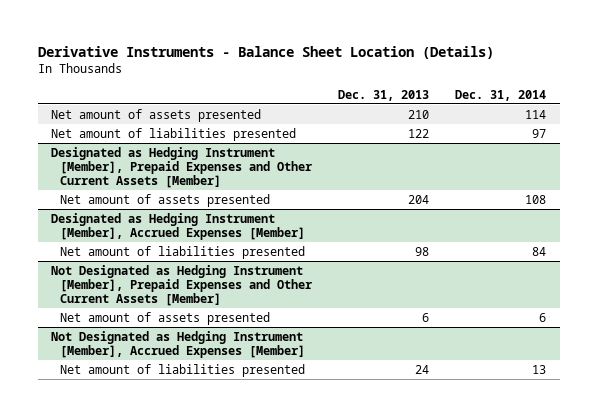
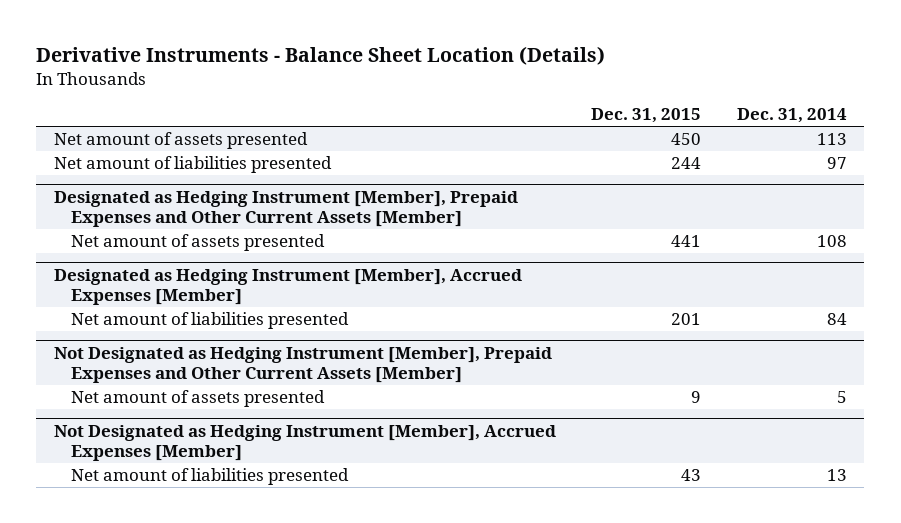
[338,89,430,101] Dec. 31, 2013 -> none
none -> [591,107,702,123] Dec. 31, 2015
[525,109,547,119] 114 -> [816,133,847,146] 113
[539,312,547,322] 6 -> [836,391,847,404] 5

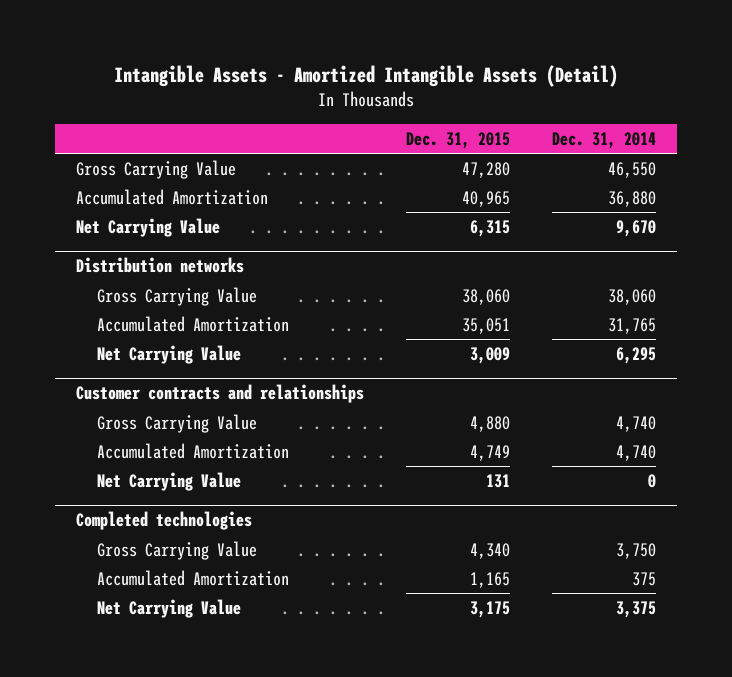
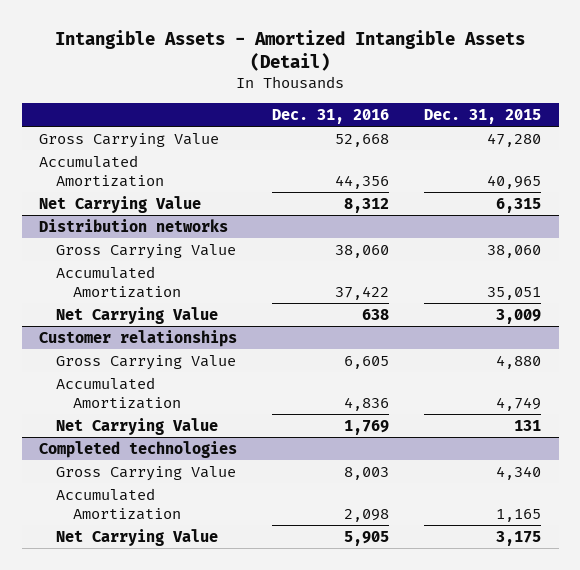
[551,131,656,149] Dec. 31, 2014 -> none
none -> [272,108,390,124] Dec. 31, 2016
[75,384,364,404] Customer contracts and relationships -> [39,329,238,347] Customer relationships

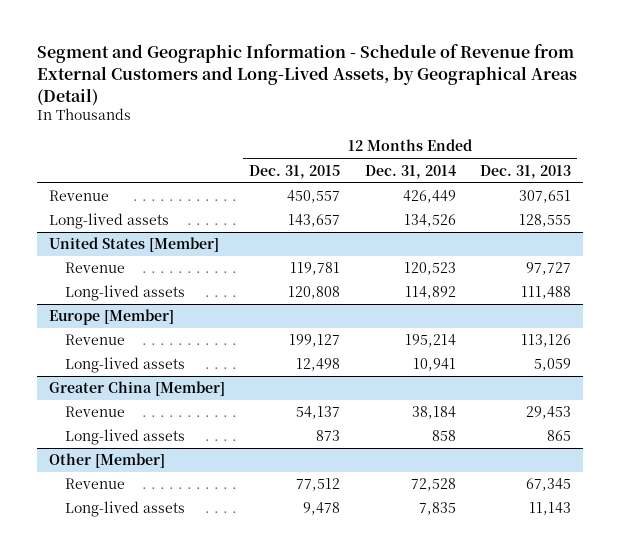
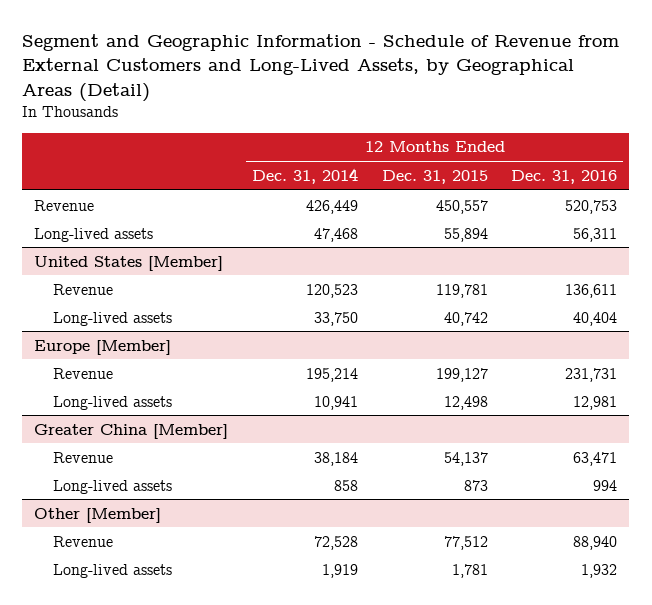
[479,164,571,179] Dec. 31, 2013 -> none
none -> [511,169,618,184] Dec. 31, 2016
[288,214,341,228] 143,657 -> [443,227,488,242] 55,894
[403,214,456,228] 134,526 -> [314,227,359,242] 47,468
[288,286,341,300] 120,808 -> [443,311,488,326] 40,742
[404,286,456,300] 114,892 -> [314,311,359,326] 33,750
[303,502,341,516] 9,478 -> [451,563,488,578] 1,781
[418,502,456,516] 7,835 -> [322,563,359,578] 1,919

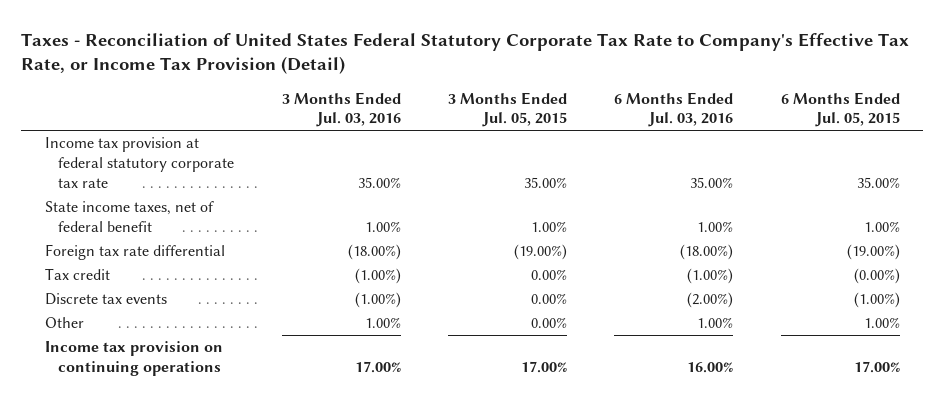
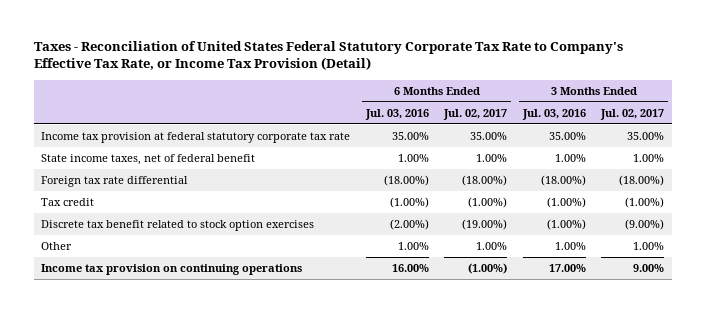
[448,91,568,128] 3 Months Ended Jul. 05, 2015 -> none
[780,91,900,128] 6 Months Ended Jul. 05, 2015 -> none
none -> [443,108,508,120] Jul. 02, 2017
none -> [600,108,665,120] Jul. 02, 2017
[44,293,167,306] Discrete tax events -> none
none -> [41,220,315,232] Discrete tax benefit related to stock option exercises

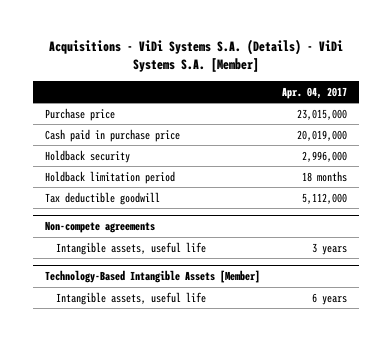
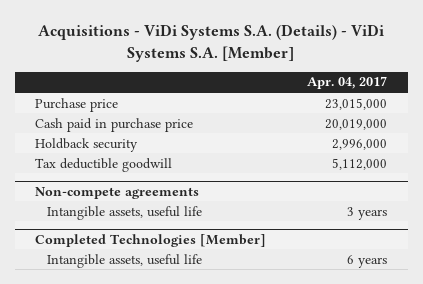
[44,170,175,184] Holdback limitation period -> none
[44,270,260,284] Technology-Based Intangible Assets [Member] -> [35,233,267,247] Completed Technologies [Member]

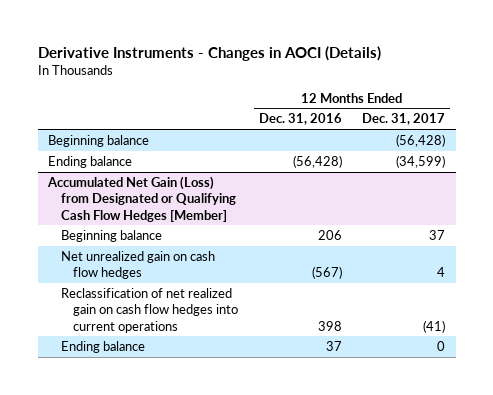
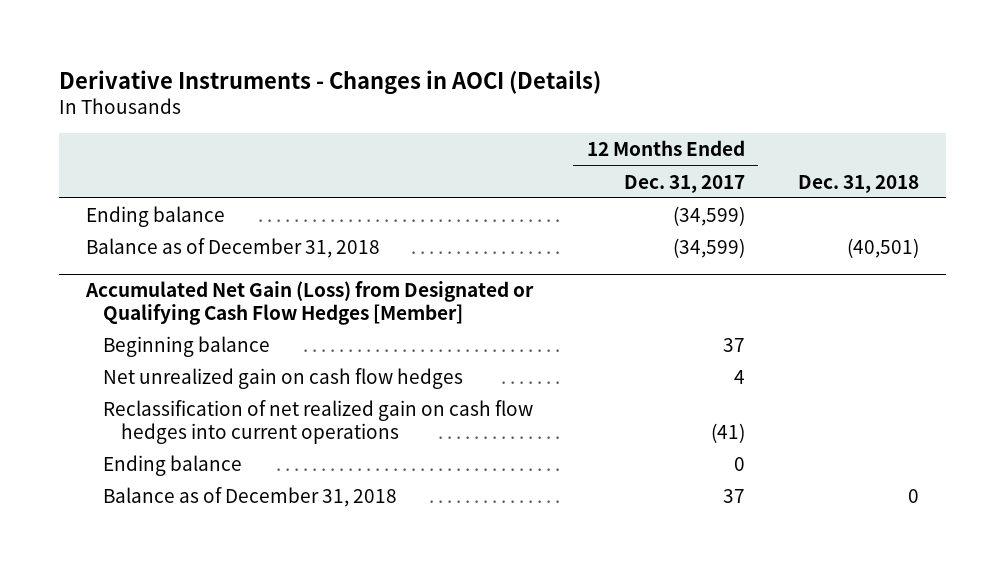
[258,113,342,126] Dec. 31, 2016 -> none
none -> [798,174,920,193] Dec. 31, 2018
[47,134,149,147] Beginning balance -> none
none -> [85,238,380,259] Balance as of December 31, 2018
none -> [103,487,398,508] Balance as of December 31, 2018

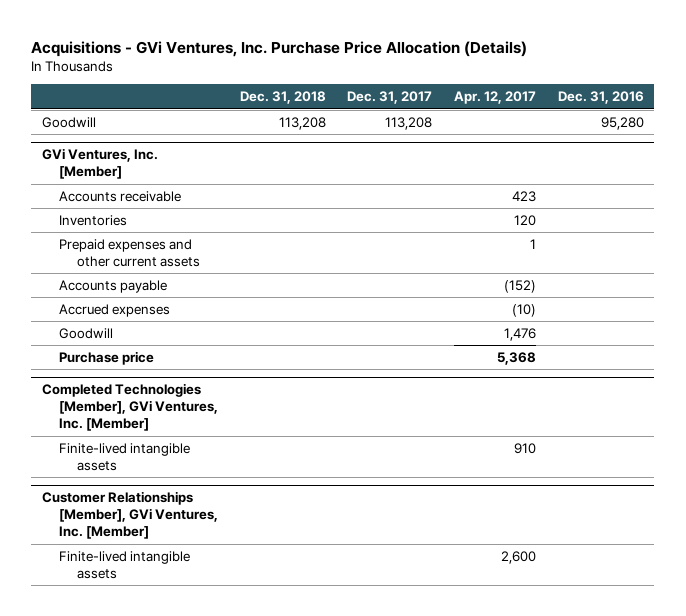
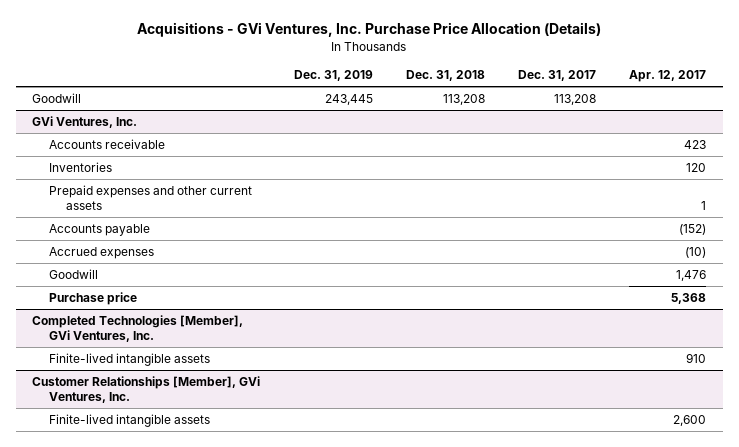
[557,91,644,105] Dec. 31, 2016 -> none
none -> [293,69,373,81] Dec. 31, 2019
[42,148,159,180] GVi Ventures, Inc. [Member] -> [32,115,138,128] GVi Ventures, Inc.
[42,383,219,432] Completed Technologies [Member], GVi Ventures, Inc. [Member] -> [32,314,244,342] Completed Technologies [Member], GVi Ventures, Inc.
[42,491,219,540] Customer Relationships [Member], GVi Ventures, Inc. [Member] -> [32,375,261,403] Customer Relationships [Member], GVi Ventures, Inc.

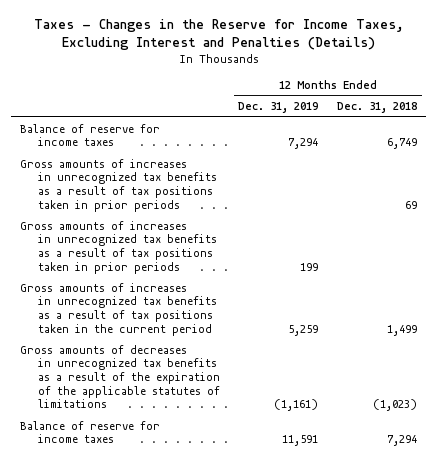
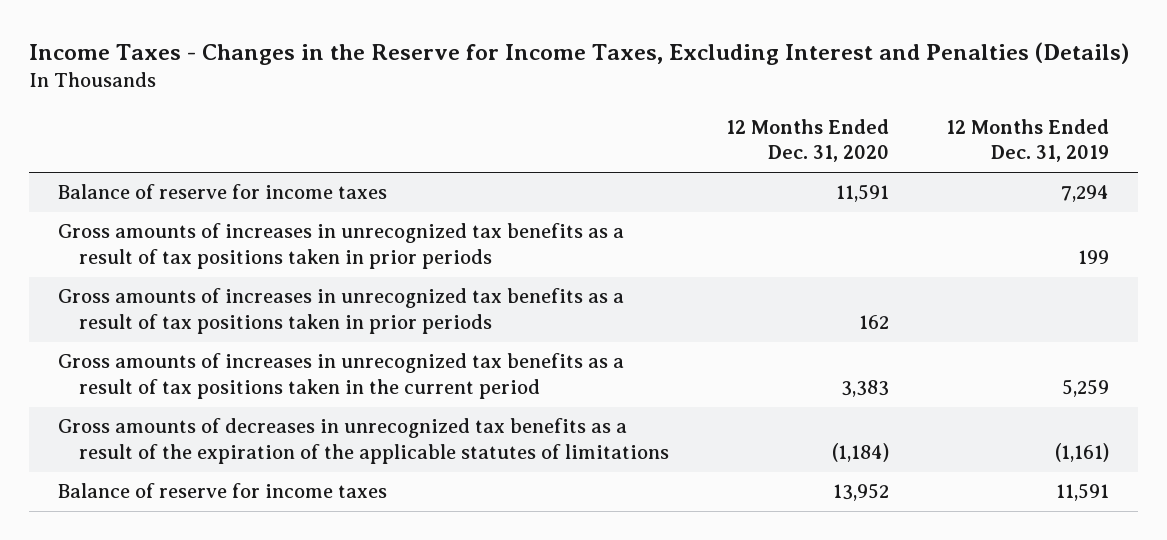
[33,18,404,51] Taxes - Changes in the Reserve for Income Taxes, Excluding Interest and Penalties (Details) -> [29,42,1130,66] Income Taxes - Changes in the Reserve for Income Taxes, Excluding Interest and Penalties (Details)
[337,102,418,114] Dec. 31, 2018 -> none
none -> [726,118,890,163] 12 Months Ended Dec. 31, 2020
[20,158,217,212] Gross amounts of increases in unrecognized tax benefits as a result of tax positions taken in prior periods -> [57,288,624,335] Gross amounts of increases in unrecognized tax benefits as a result of tax positions taken in prior periods

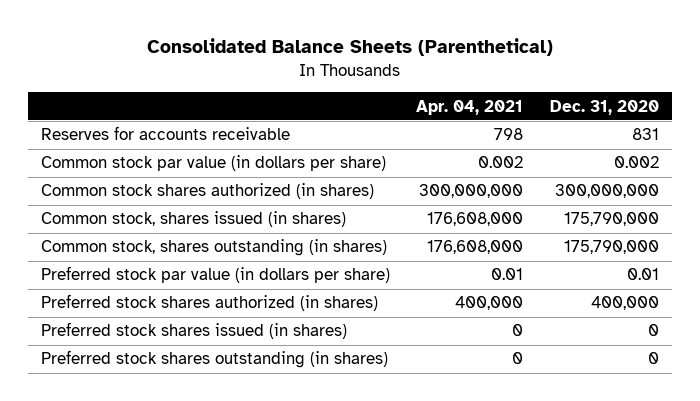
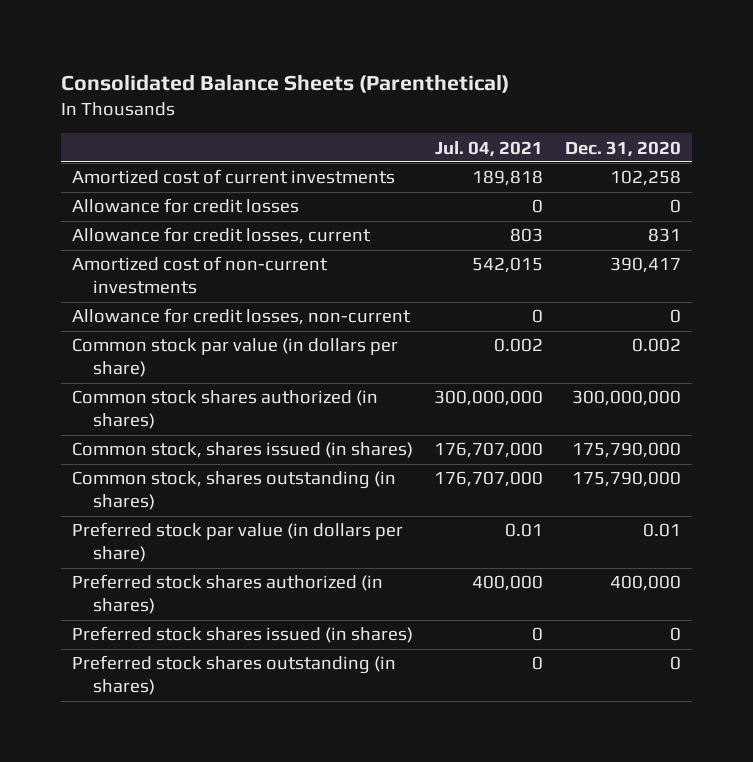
[416,99,524,115] Apr. 04, 2021 -> none
none -> [435,140,544,157] Jul. 04, 2021
none -> [71,169,395,185] Amortized cost of current investments
none -> [71,198,299,214] Allowance for credit losses
[41,126,291,141] Reserves for accounts receivable -> [71,227,371,245] Allowance for credit losses, current
none -> [71,256,328,295] Amortized cost of non-current investments
none -> [71,308,411,326] Allowance for credit losses, non-current

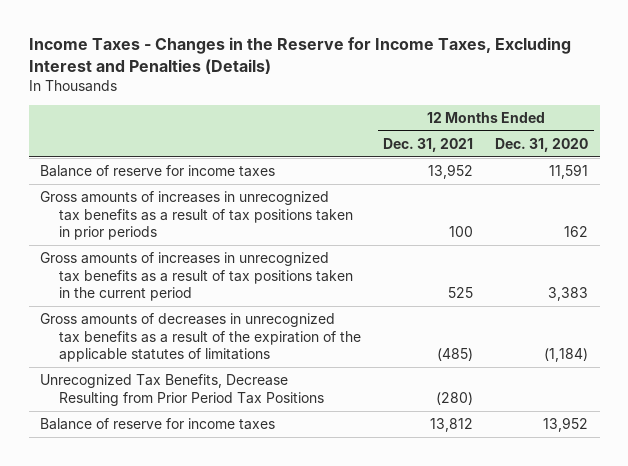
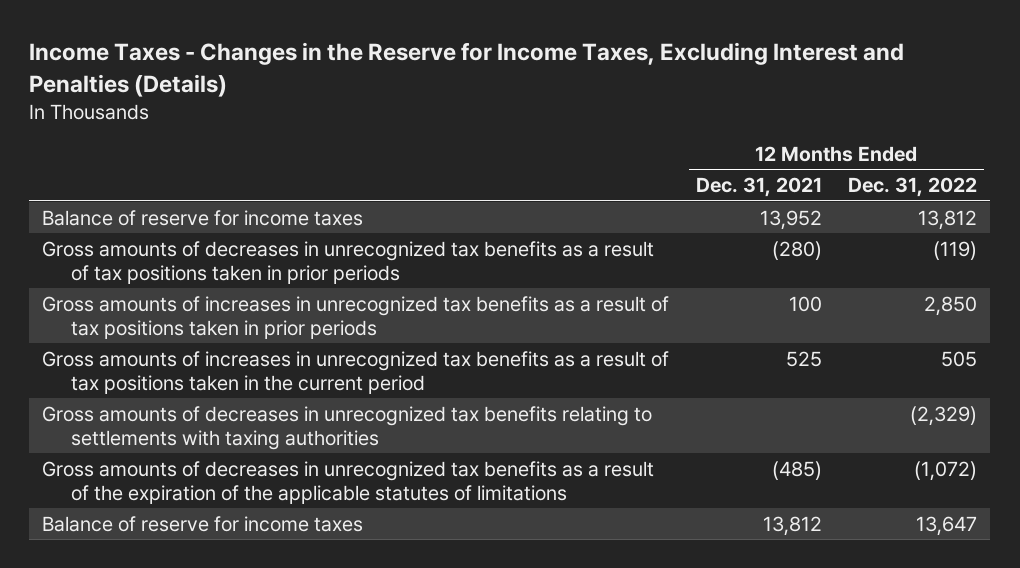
[495,137,589,152] Dec. 31, 2020 -> none
none -> [848,177,978,198] Dec. 31, 2022
none -> [42,240,655,284] Gross amounts of decreases in unrecognized tax benefits as a result of tax positions taken in prior periods
none -> [42,405,653,450] Gross amounts of decreases in unrecognized tax benefits relating to settlements with taxing authorities
[40,374,325,406] Unrecognized Tax Benefits, Decrease Resulting from Prior Period Tax Positions -> none

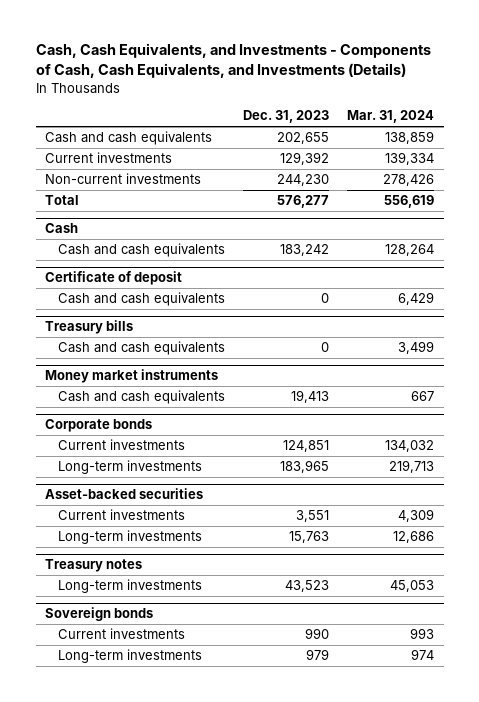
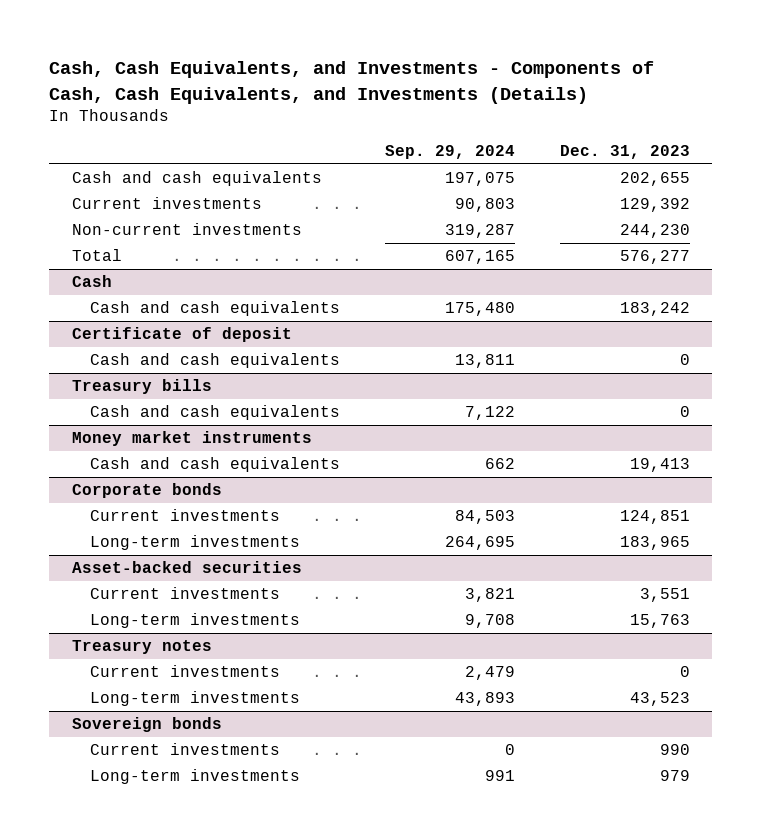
[347,110,435,124] Mar. 31, 2024 -> none
none -> [384,144,515,159] Sep. 29, 2024
none -> [89,665,280,678] Current investments

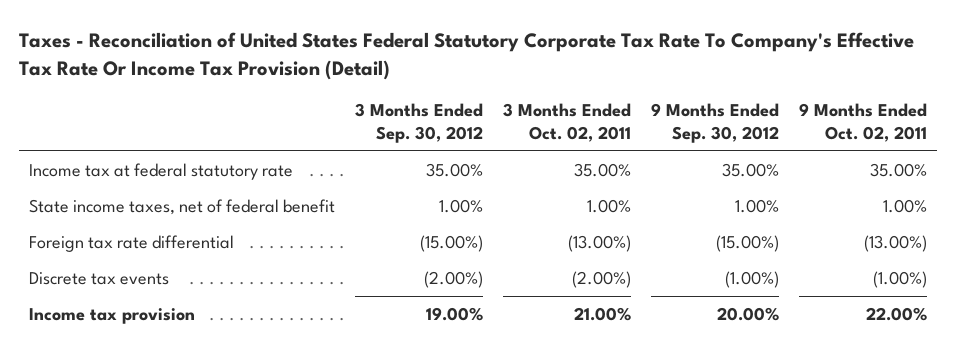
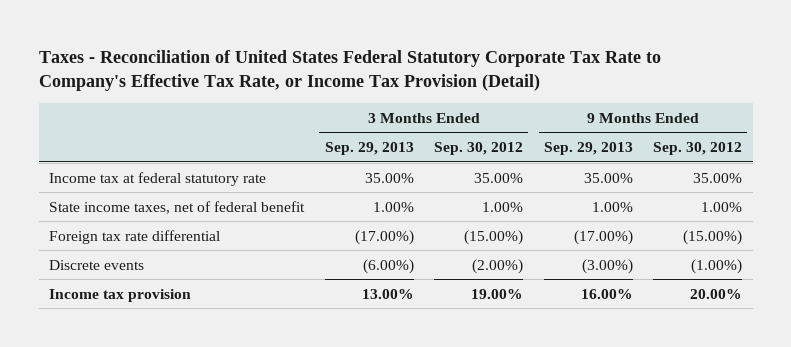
[19,31,915,80] Taxes - Reconciliation of United States Federal Statutory Corporate Tax Rate To Company's Effective Tax Rate Or Income Tax Provision (Detail) -> [38,49,661,92] Taxes - Reconciliation of United States Federal Statutory Corporate Tax Rate to Company's Effective Tax Rate, or Income Tax Provision (Detail)
[503,103,632,142] 3 Months Ended Oct. 02, 2011 -> none
[798,103,927,142] 9 Months Ended Oct. 02, 2011 -> none
none -> [324,141,414,155] Sep. 29, 2013
none -> [543,141,633,155] Sep. 29, 2013
[29,271,170,285] Discrete tax events -> [49,259,145,270] Discrete events

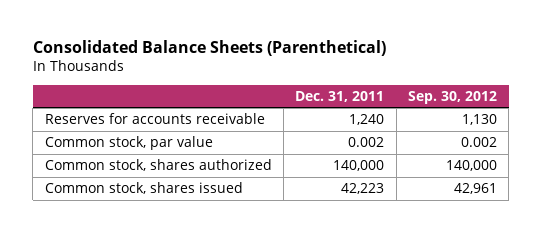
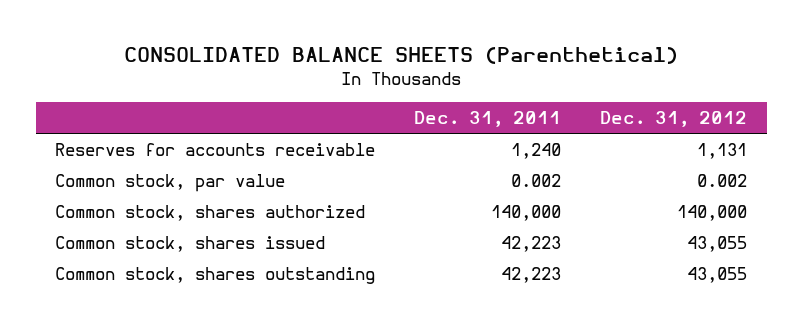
[32,40,386,57] Consolidated Balance Sheets (Parenthetical) -> [124,47,679,65] CONSOLIDATED BALANCE SHEETS (Parenthetical)
[407,90,497,104] Sep. 30, 2012 -> none
none -> [600,111,748,128] Dec. 31, 2012
none -> [55,267,376,285] Common stock, shares outstanding

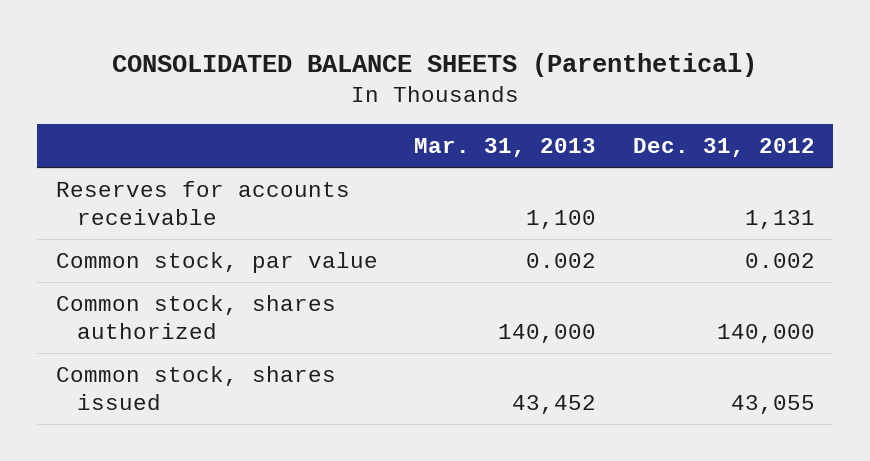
[414,111,562,128] Dec. 31, 2011 -> none
none -> [414,138,597,158] Mar. 31, 2013
[55,267,376,285] Common stock, shares outstanding -> none

